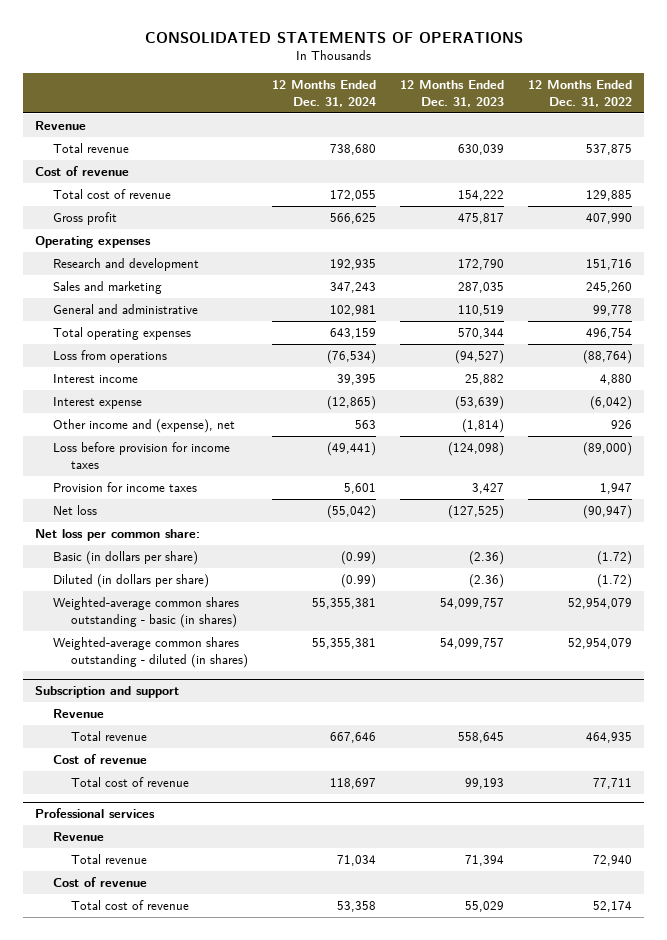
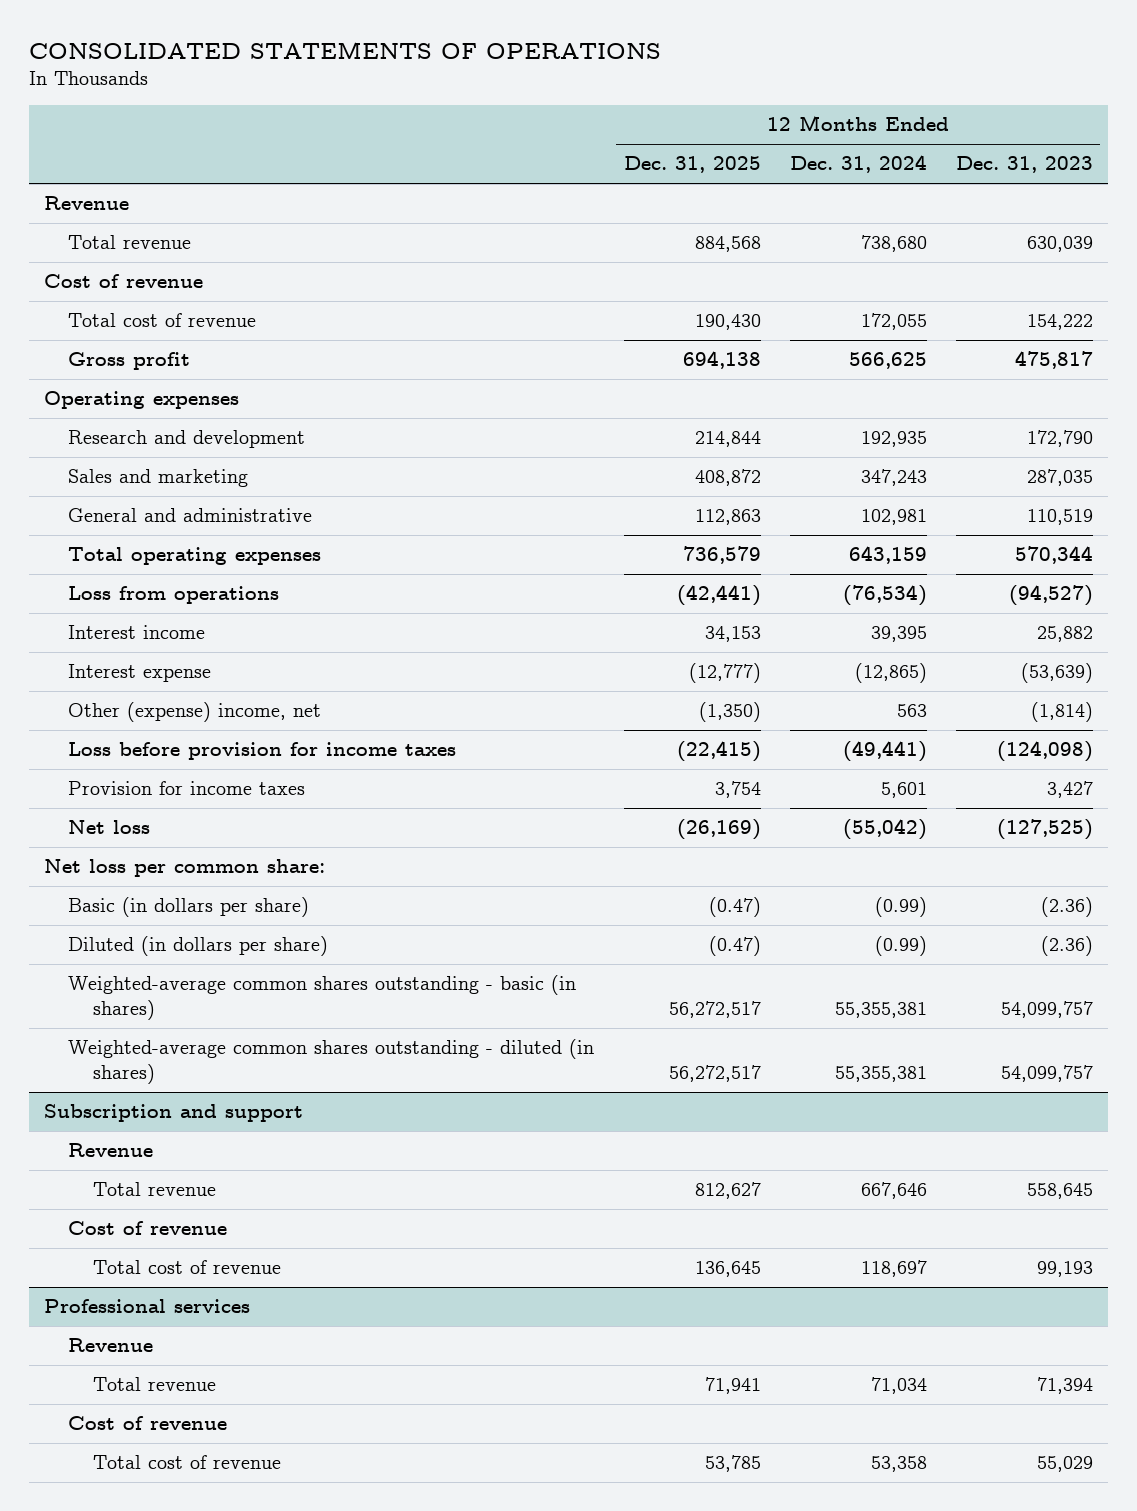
[528,80,633,107] 12 Months Ended Dec. 31, 2022 -> none
none -> [623,156,761,174] Dec. 31, 2025
[52,419,235,434] Other income and (expense), net -> [68,702,322,723] Other (expense) income, net

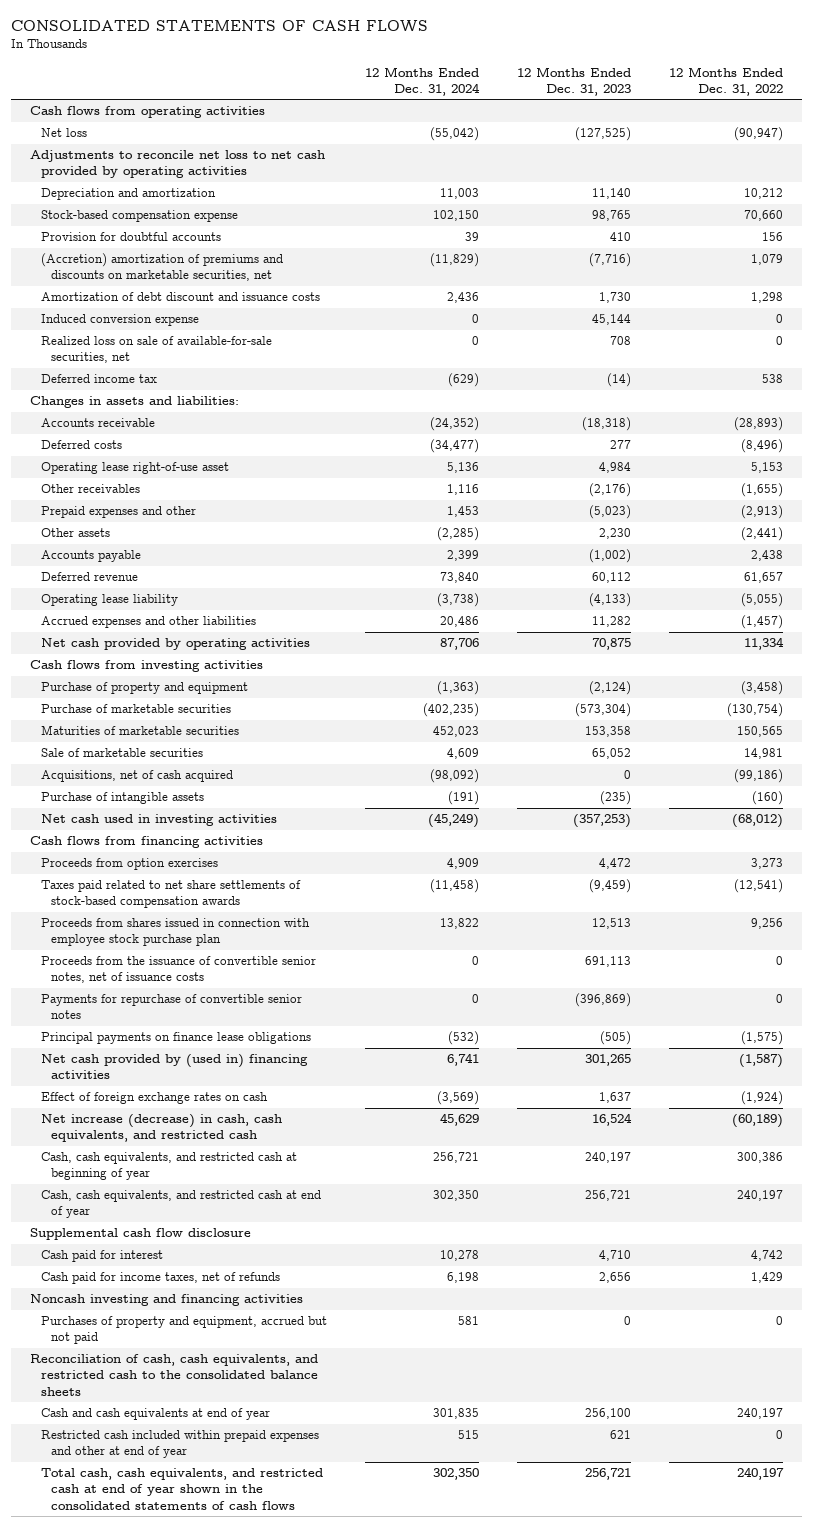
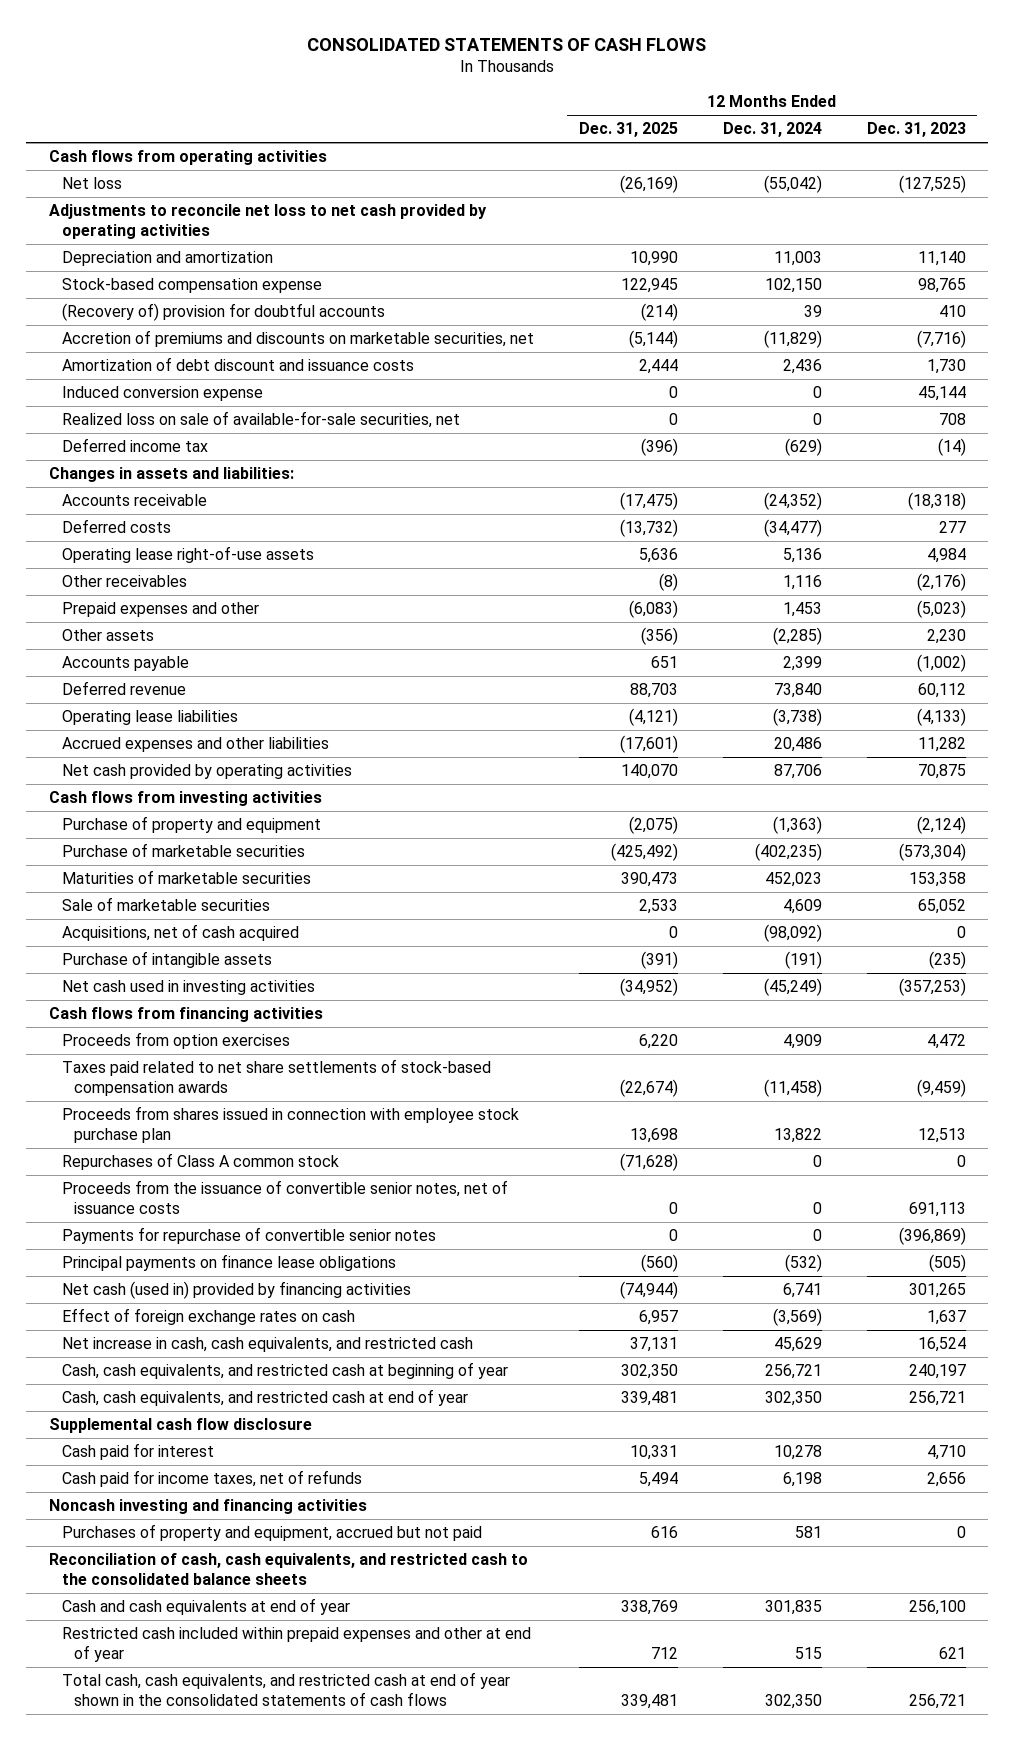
[668,66,783,96] 12 Months Ended Dec. 31, 2022 -> none
none -> [578,122,678,138] Dec. 31, 2025
[40,232,221,242] Provision for doubtful accounts -> [61,303,385,322] (Recovery of) provision for doubtful accounts
[40,253,283,282] (Accretion) amortization of premiums and discounts on marketable securities, net -> [61,330,534,348] Accretion of premiums and discounts on marketable securities, net
[40,462,229,475] Operating lease right-of-use asset -> [61,546,314,564] Operating lease right-of-use assets
[40,594,178,607] Operating lease liability -> [61,710,238,726] Operating lease liabilities
none -> [61,1153,339,1171] Repurchases of Class A common stock
[40,1054,308,1080] Net cash provided by (used in) financing activities -> [61,1281,411,1300] Net cash (used in) provided by financing activities
[40,1114,282,1143] Net increase (decrease) in cash, cash equivalents, and restricted cash -> [61,1337,473,1353] Net increase in cash, cash equivalents, and restricted cash

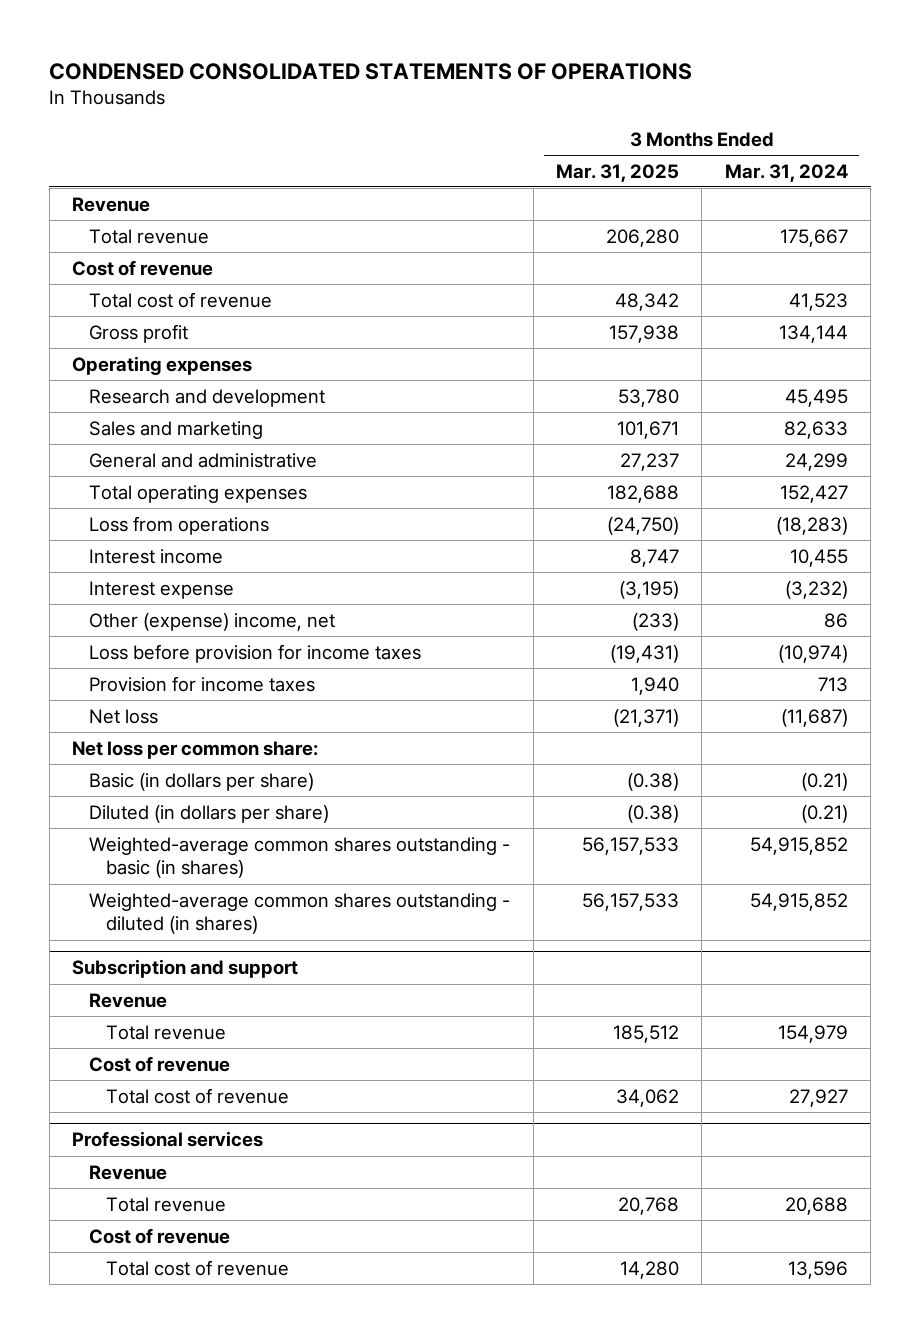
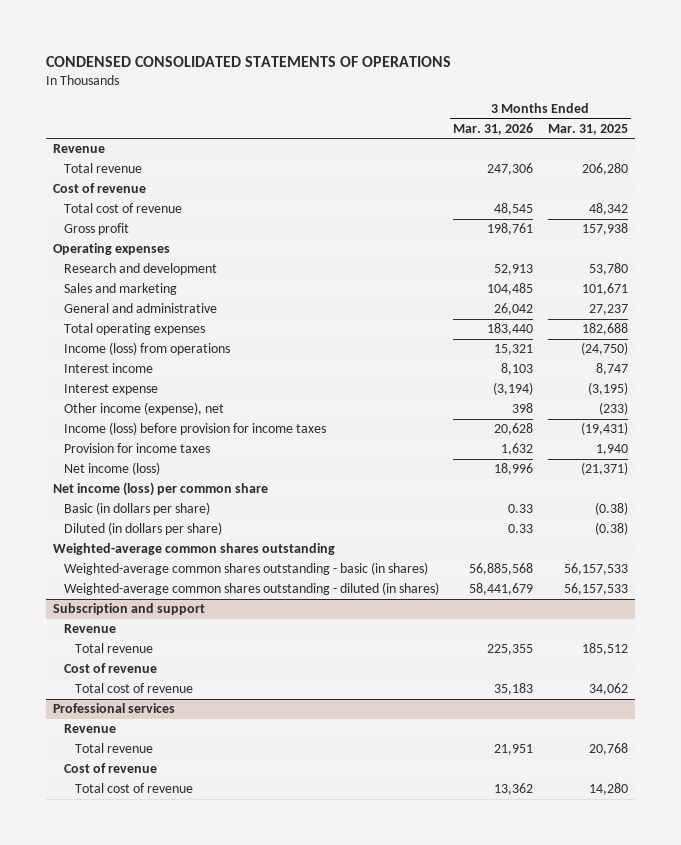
[724,163,848,182] Mar. 31, 2024 -> none
none -> [453,122,534,135] Mar. 31, 2026
[89,515,270,535] Loss from operations -> [64,342,231,356] Income (loss) from operations
[89,612,336,631] Other (expense) income, net -> [64,402,225,416] Other income (expense), net
[89,643,422,663] Loss before provision for income taxes -> [64,422,327,436] Income (loss) before provision for income taxes
[89,708,159,724] Net loss -> [64,462,161,476] Net income (loss)
[72,740,319,759] Net loss per common share: -> [52,482,268,497] Net income (loss) per common share
none -> [52,543,335,556] Weighted-average common shares outstanding

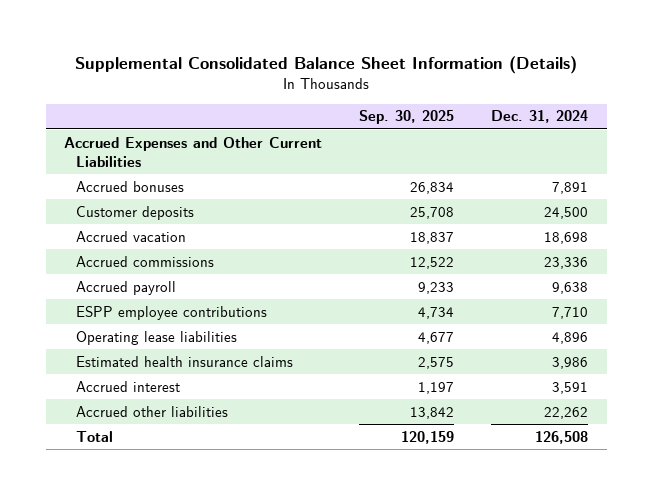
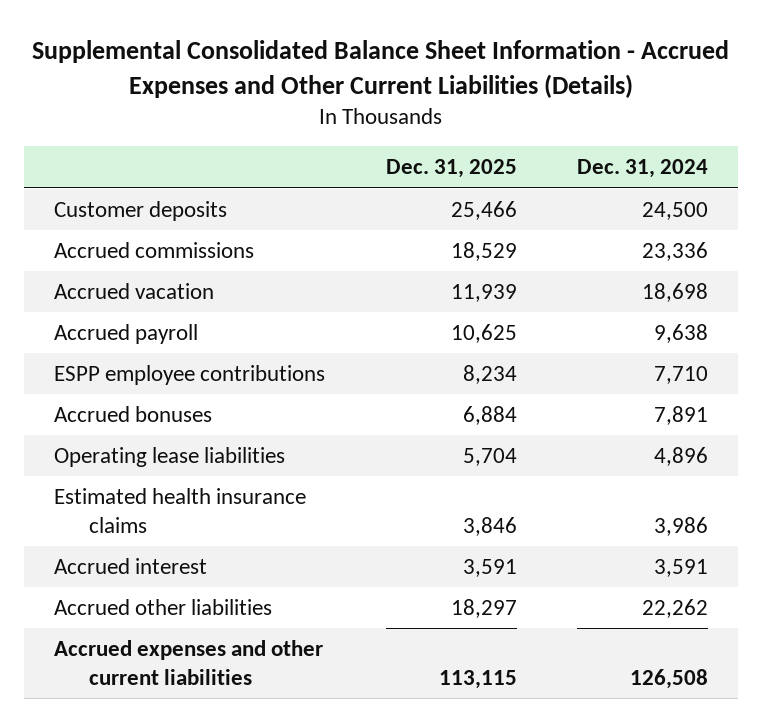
[75,55,578,74] Supplemental Consolidated Balance Sheet Information (Details) -> [32,39,730,98] Supplemental Consolidated Balance Sheet Information - Accrued Expenses and Other Current Liabilities (Details)
[359,110,455,125] Sep. 30, 2025 -> none
none -> [385,159,517,179] Dec. 31, 2025
[64,136,323,167] Accrued Expenses and Other Current Liabilities -> none
[76,230,187,242] Accrued vacation -> [54,283,215,300] Accrued vacation
[76,180,185,192] Accrued bonuses -> [54,406,213,423] Accrued bonuses
[76,430,114,442] Total -> [54,640,324,685] Accrued expenses and other current liabilities

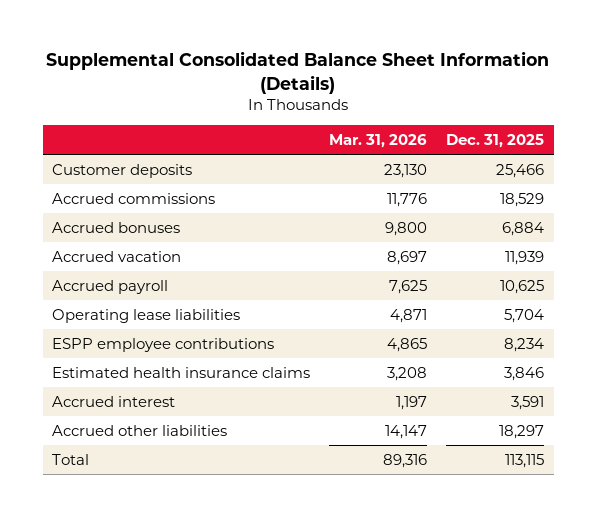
[32,39,730,98] Supplemental Consolidated Balance Sheet Information - Accrued Expenses and Other Current Liabilities (Details) -> [46,51,550,94] Supplemental Consolidated Balance Sheet Information (Details)
[577,159,709,179] Dec. 31, 2024 -> none
none -> [329,134,428,149] Mar. 31, 2026
[54,406,213,423] Accrued bonuses -> [52,221,181,233] Accrued bonuses
[54,365,326,386] ESPP employee contributions -> [52,337,275,352] ESPP employee contributions
[54,640,324,685] Accrued expenses and other current liabilities -> [52,453,90,465] Total

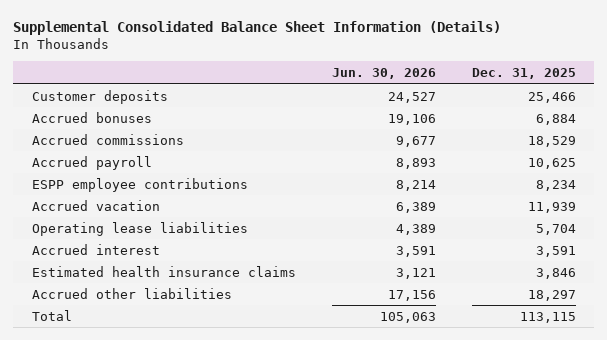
[329,134,428,149] Mar. 31, 2026 -> none
none -> [331,67,436,79] Jun. 30, 2026
[52,192,216,204] Accrued commissions -> [31,133,184,145] Accrued commissions
[52,250,182,262] Accrued vacation -> [31,199,160,211] Accrued vacation
[52,308,241,323] Operating lease liabilities -> [31,221,248,236] Operating lease liabilities
[52,366,311,378] Estimated health insurance claims -> [31,265,296,277] Estimated health insurance claims

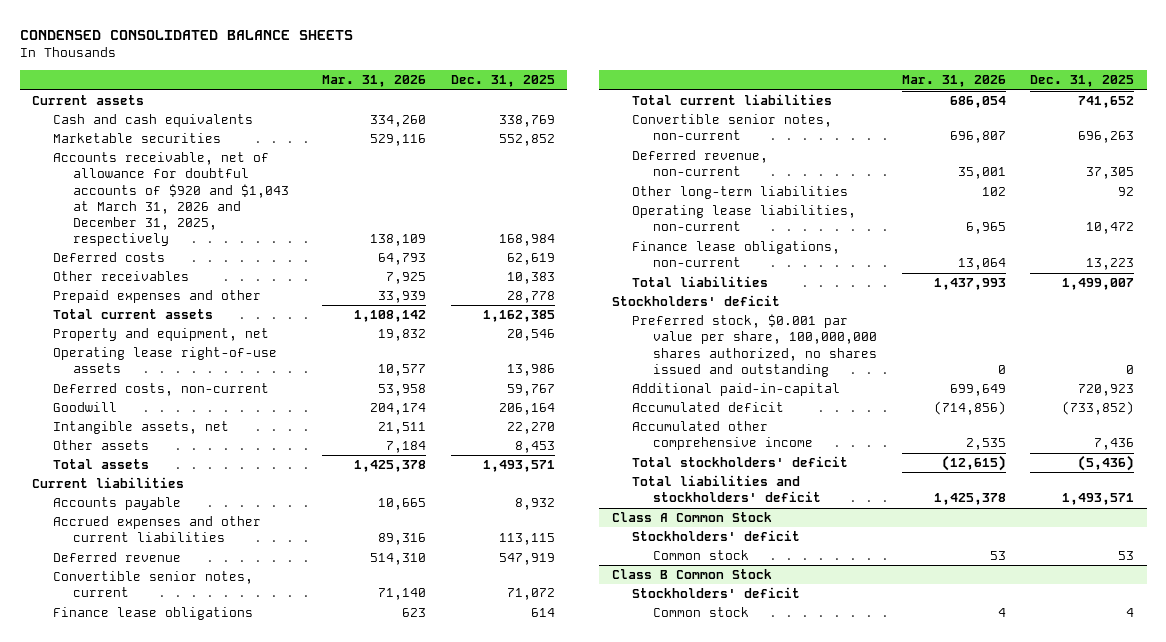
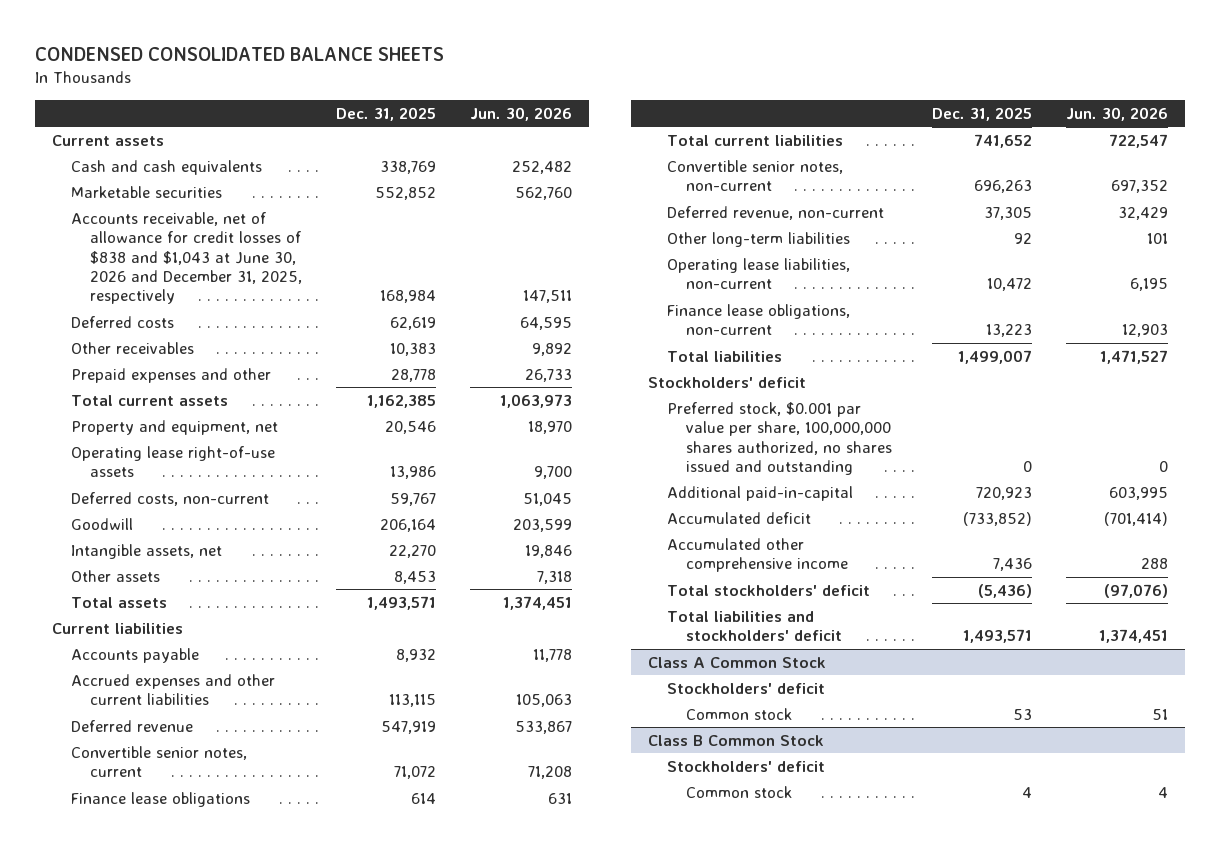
[322,75,427,88] Mar. 31, 2026 -> none
none -> [470,106,573,121] Jun. 30, 2026
[52,152,290,247] Accounts receivable, net of allowance for doubtful accounts of $920 and $1,043 at March 31, 2026 and December 31, 2025, respectively -> [71,211,303,305] Accounts receivable, net of allowance for credit losses of $838 and $1,043 at June 30, 2026 and December 31, 2025, respectively

